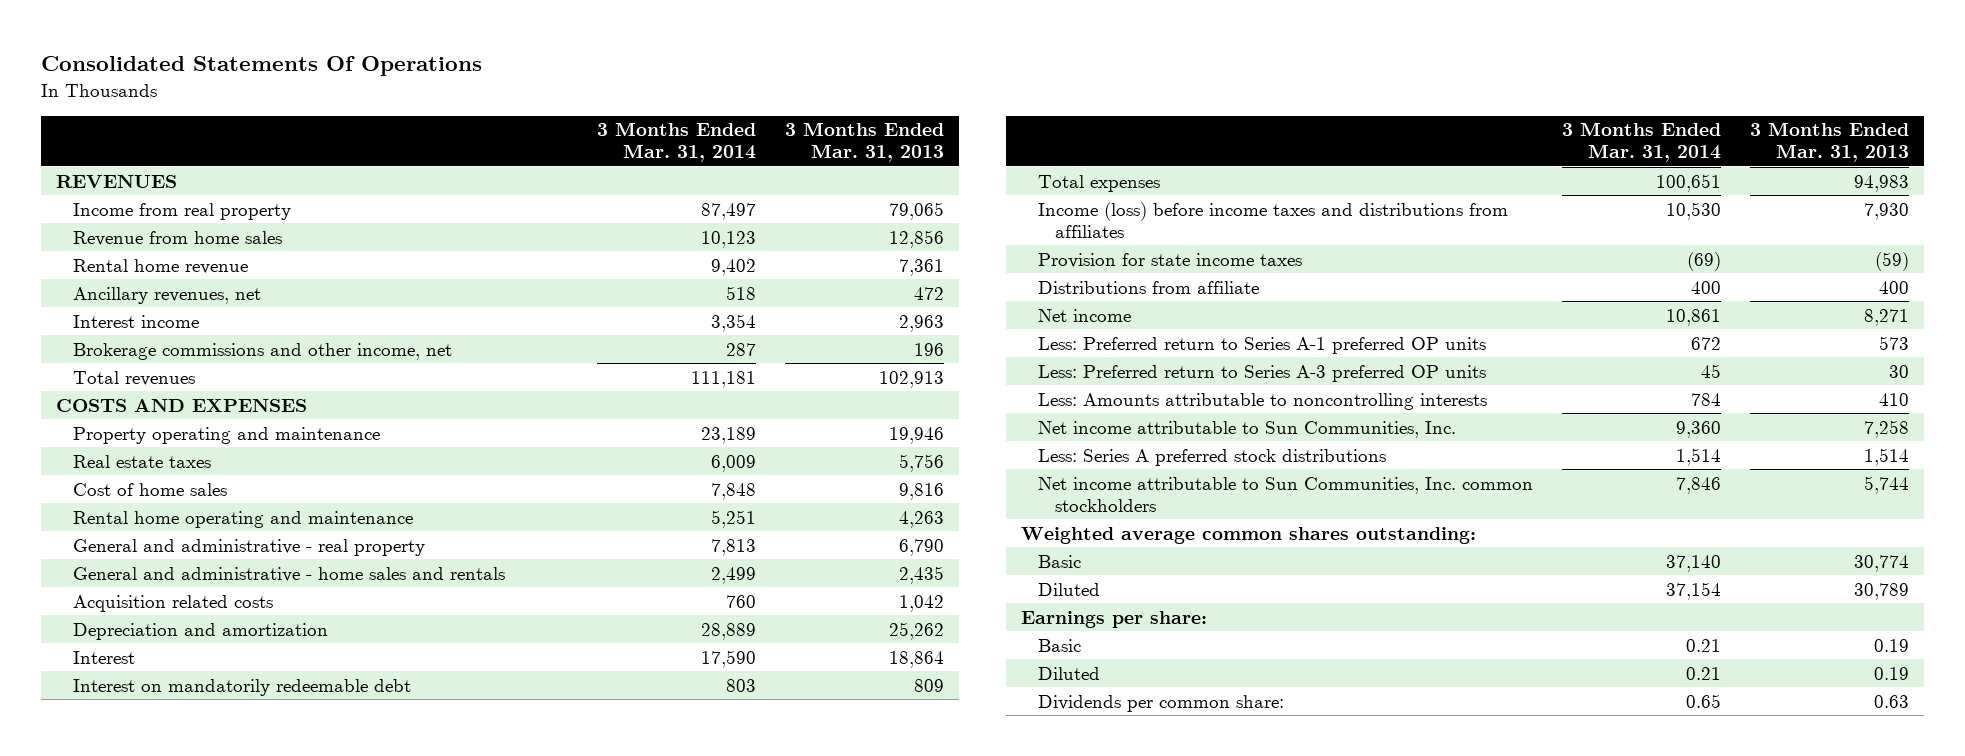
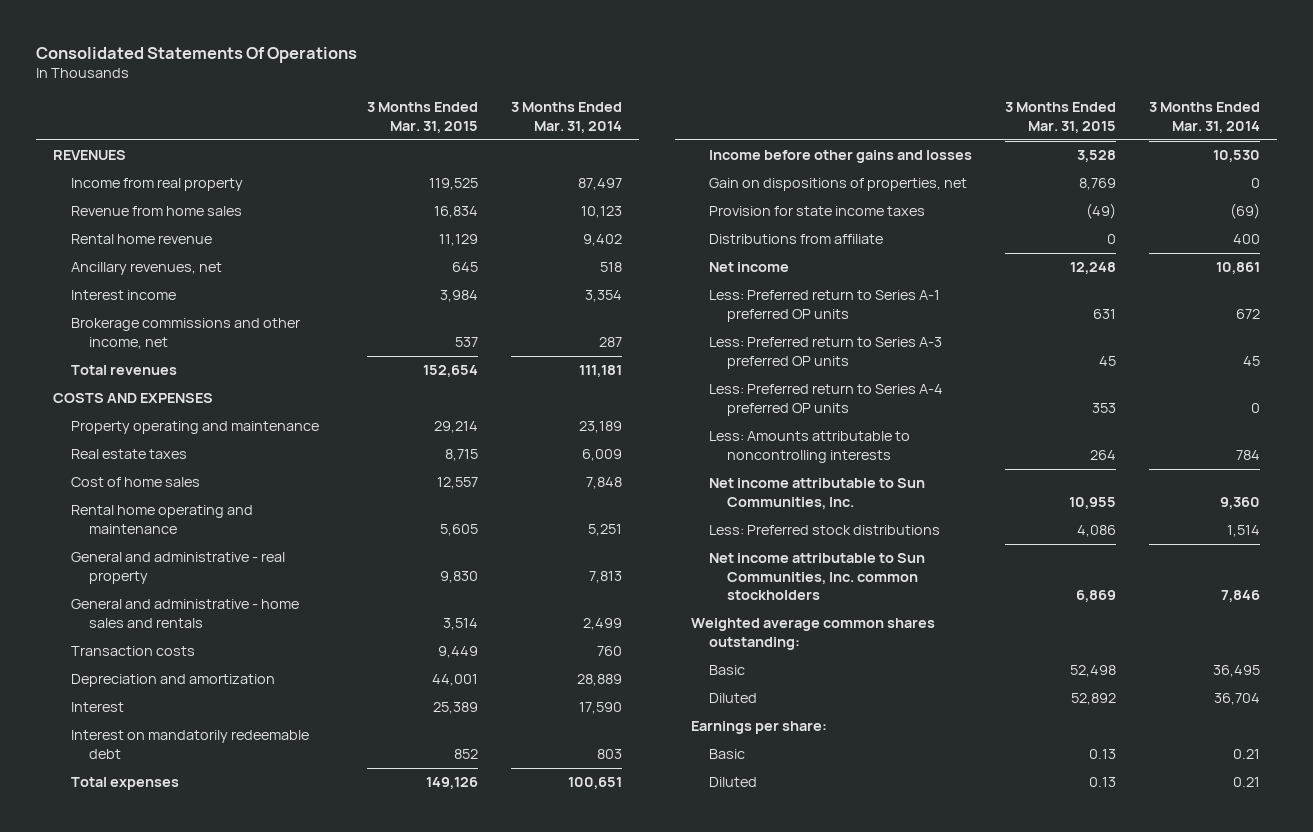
[785,122,945,163] 3 Months Ended Mar. 31, 2013 -> none
none -> [366,102,478,133] 3 Months Ended Mar. 31, 2015
[73,594,274,612] Acquisition related costs -> [70,646,195,657] Transaction costs
[1037,201,1508,238] Income (loss) before income taxes and distributions from affiliates -> [709,150,973,164] Income before other gains and losses
none -> [709,178,968,192] Gain on dispositions of properties, net
none -> [709,384,944,416] Less: Preferred return to Series A-4 preferred OP units
[1037,448,1386,466] Less: Series A preferred stock distributions -> [709,525,941,536] Less: Preferred stock distributions
[1666,554,1722,572] 37,140 -> [1213,665,1261,678] 36,495
[1666,581,1722,600] 37,154 -> [1214,693,1261,706] 36,704
[1037,694,1284,712] Dividends per common share: -> none

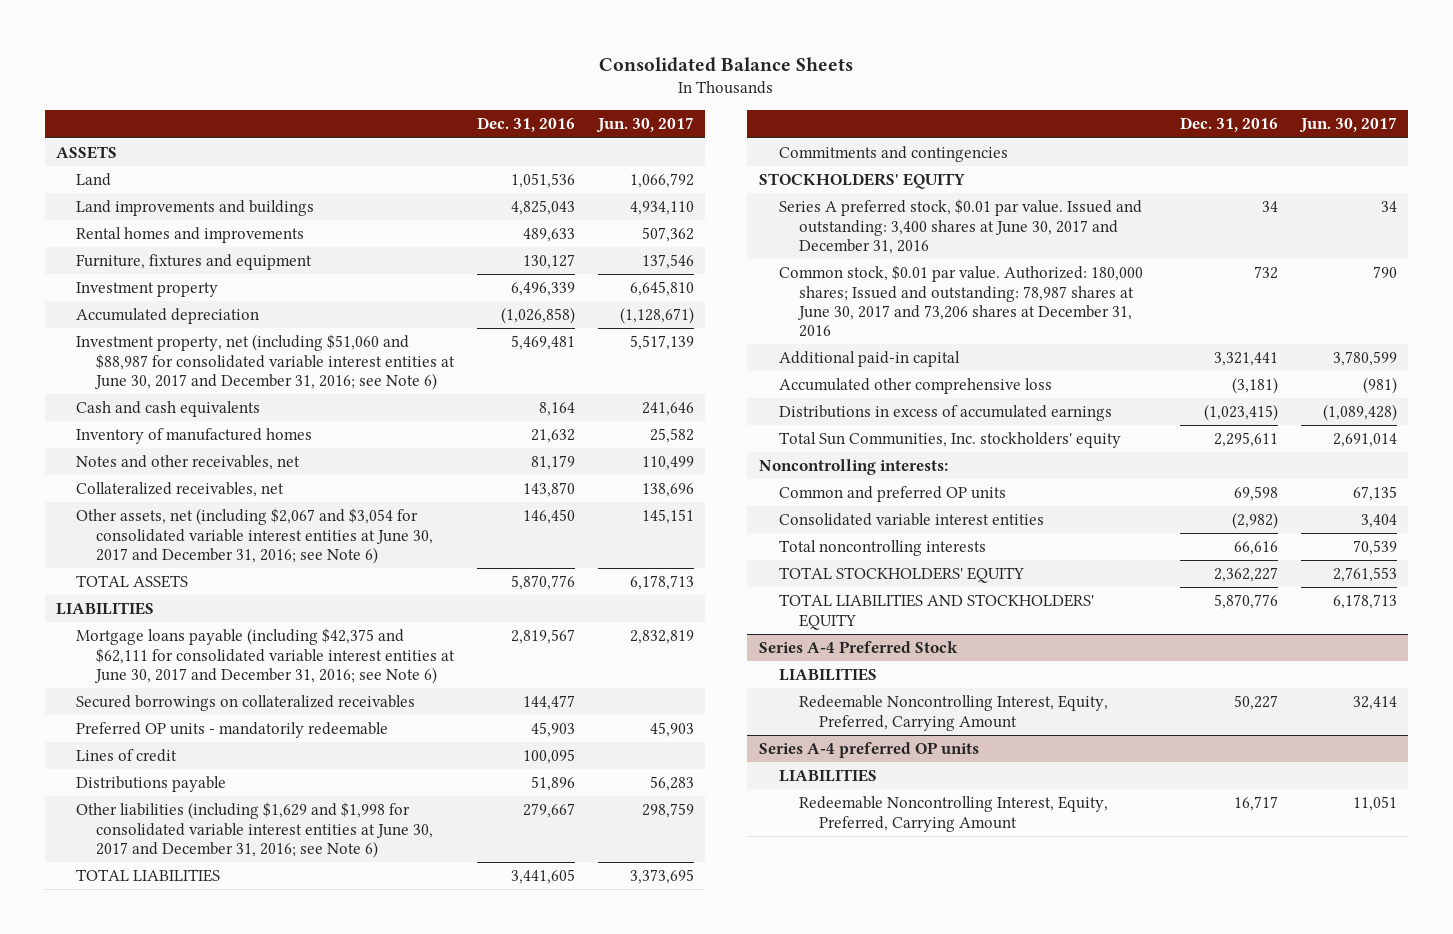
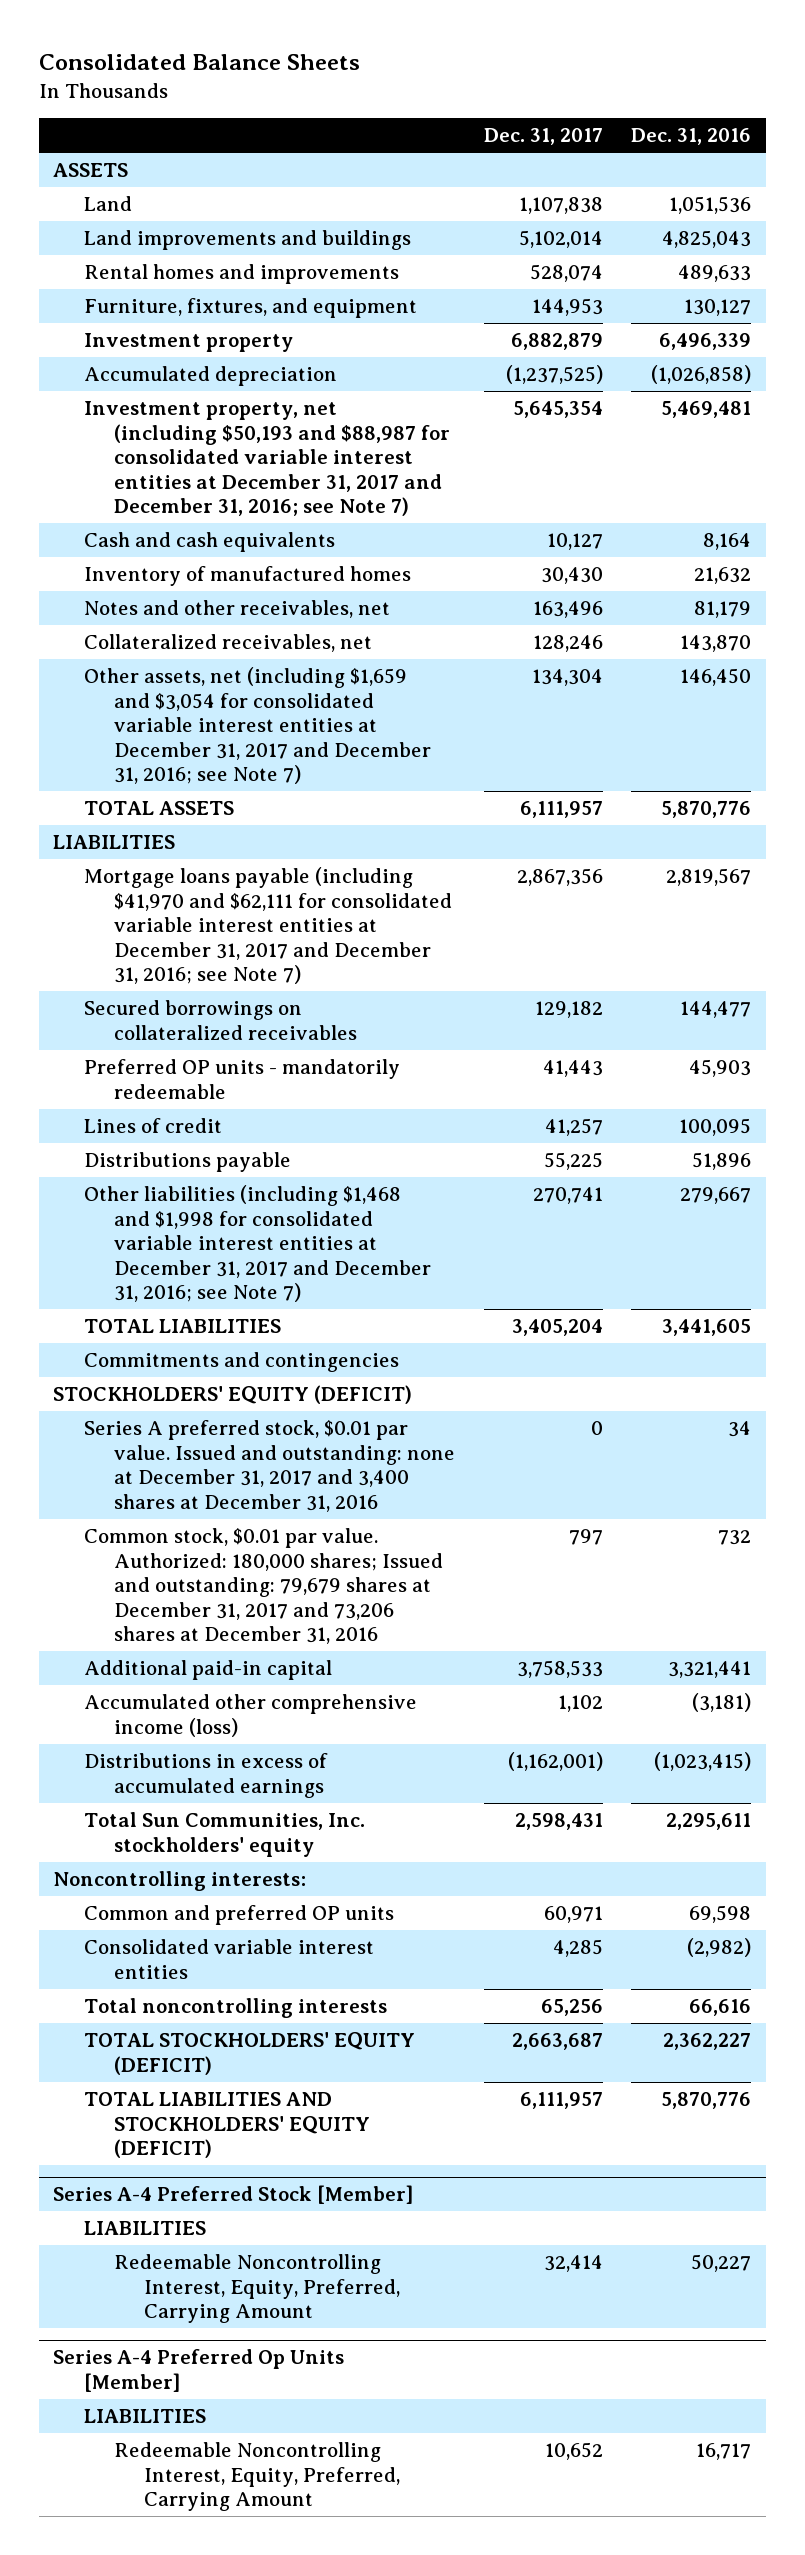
[595,117,694,134] Jun. 30, 2017 -> none
none -> [483,128,603,146] Dec. 31, 2017
[76,254,313,271] Furniture, fixtures and equipment -> [83,297,417,318] Furniture, fixtures, and equipment
[76,334,456,390] Investment property, net (including $51,060 and $88,987 for consolidated variable interest entities at June 30, 2017 and December 31, 2016; see Note 6) -> [83,400,450,517] Investment property, net (including $50,193 and $88,987 for consolidated variable interest entities at December 31, 2017 and December 31, 2016; see Note 7)
[76,508,434,564] Other assets, net (including $2,067 and $3,054 for consolidated variable interest entities at June 30, 2017 and December 31, 2016; see Note 6) -> [83,666,431,785] Other assets, net (including $1,659 and $3,054 for consolidated variable interest entities at December 31, 2017 and December 31, 2016; see Note 7)
[76,628,456,684] Mortgage loans payable (including $42,375 and $62,111 for consolidated variable interest entities at June 30, 2017 and December 31, 2016; see Note 6) -> [83,866,452,985] Mortgage loans payable (including $41,970 and $62,111 for consolidated variable interest entities at December 31, 2017 and December 31, 2016; see Note 7)
[76,802,434,858] Other liabilities (including $1,629 and $1,998 for consolidated variable interest entities at June 30, 2017 and December 31, 2016; see Note 6) -> [83,1184,431,1303] Other liabilities (including $1,468 and $1,998 for consolidated variable interest entities at December 31, 2017 and December 31, 2016; see Note 7)
[758,173,965,190] STOCKHOLDERS' EQUITY -> [53,1384,413,1404] STOCKHOLDERS' EQUITY (DEFICIT)
[778,199,1142,254] Series A preferred stock, $0.01 par value. Issued and outstanding: 3,400 shares at June 30, 2017 and December 31, 2016 -> [83,1419,455,1512] Series A preferred stock, $0.01 par value. Issued and outstanding: none at December 31, 2017 and 3,400 shares at December 31, 2016
[778,265,1143,338] Common stock, $0.01 par value. Authorized: 180,000 shares; Issued and outstanding: 78,987 shares at June 30, 2017 and 73,206 shares at December 31, 2016 -> [83,1527,443,1645] Common stock, $0.01 par value. Authorized: 180,000 shares; Issued and outstanding: 79,679 shares at December 31, 2017 and 73,206 shares at December 31, 2016
[778,378,1052,395] Accumulated other comprehensive loss -> [83,1693,417,1737] Accumulated other comprehensive income (loss)
[778,567,1024,584] TOTAL STOCKHOLDERS' EQUITY -> [83,2031,415,2075] TOTAL STOCKHOLDERS' EQUITY (DEFICIT)
[778,594,1094,630] TOTAL LIABILITIES AND STOCKHOLDERS' EQUITY -> [83,2091,370,2159] TOTAL LIABILITIES AND STOCKHOLDERS' EQUITY (DEFICIT)
[758,641,958,654] Series A-4 Preferred Stock -> [53,2185,414,2205] Series A-4 Preferred Stock [Member]
[758,742,979,759] Series A-4 preferred OP units -> [53,2349,345,2392] Series A-4 Preferred Op Units [Member]

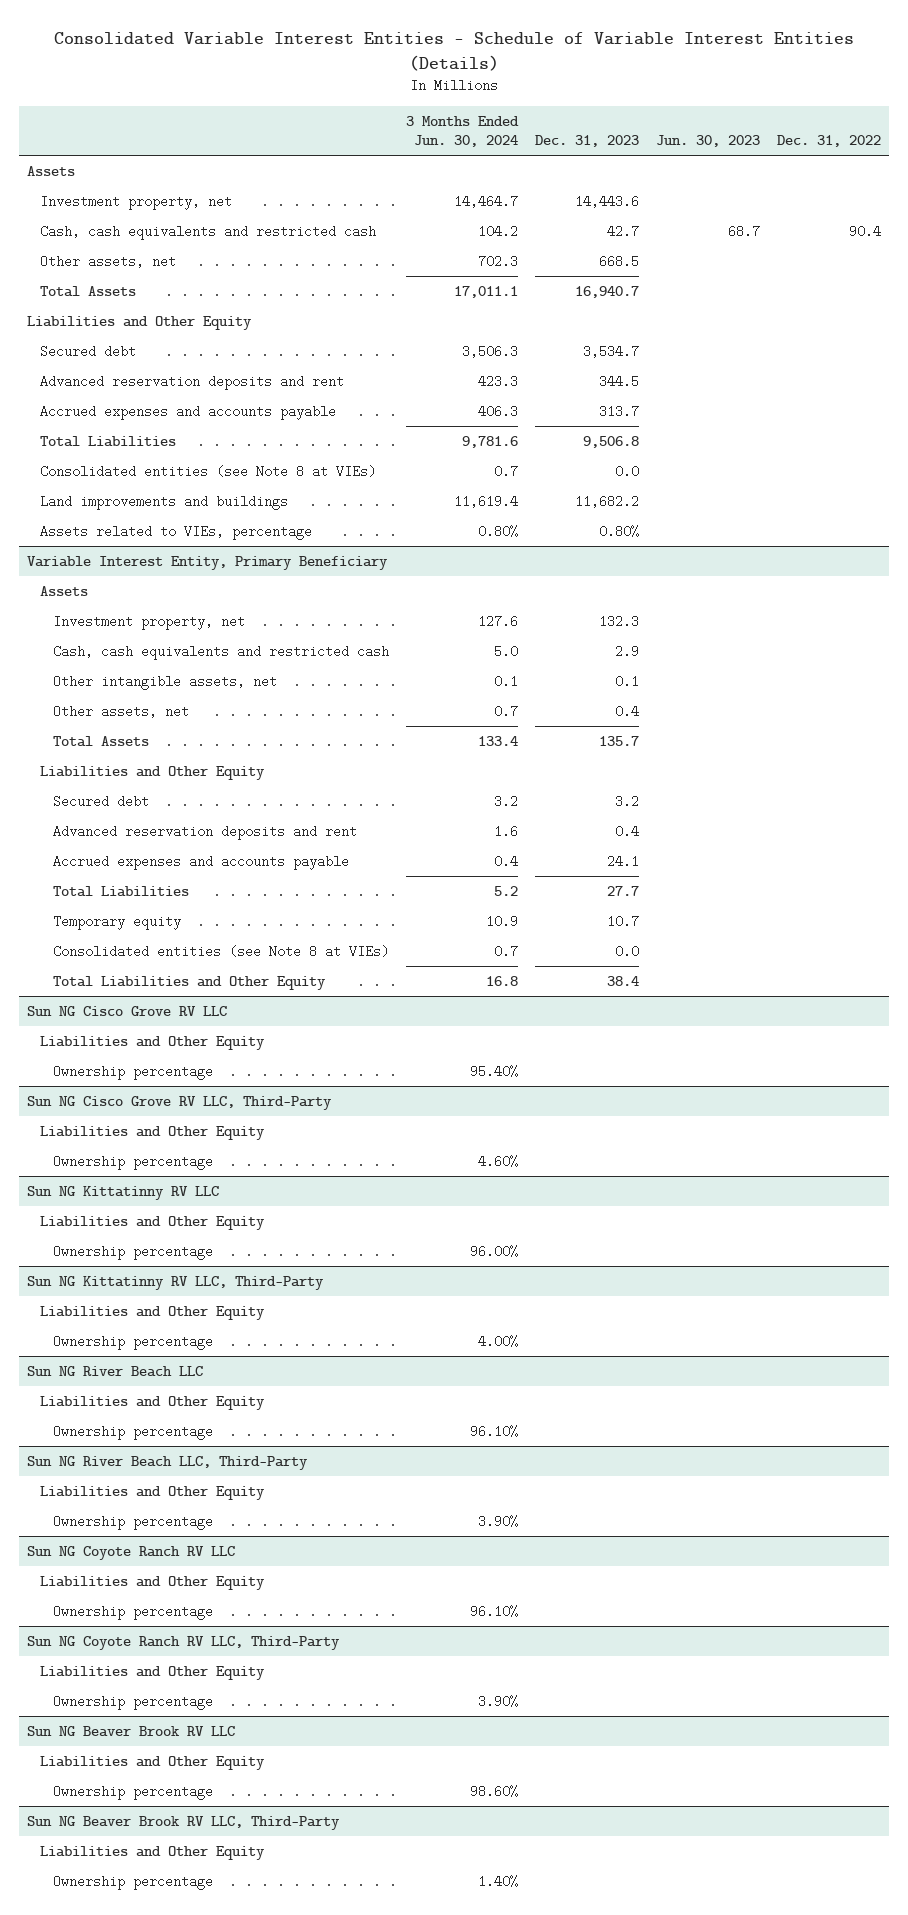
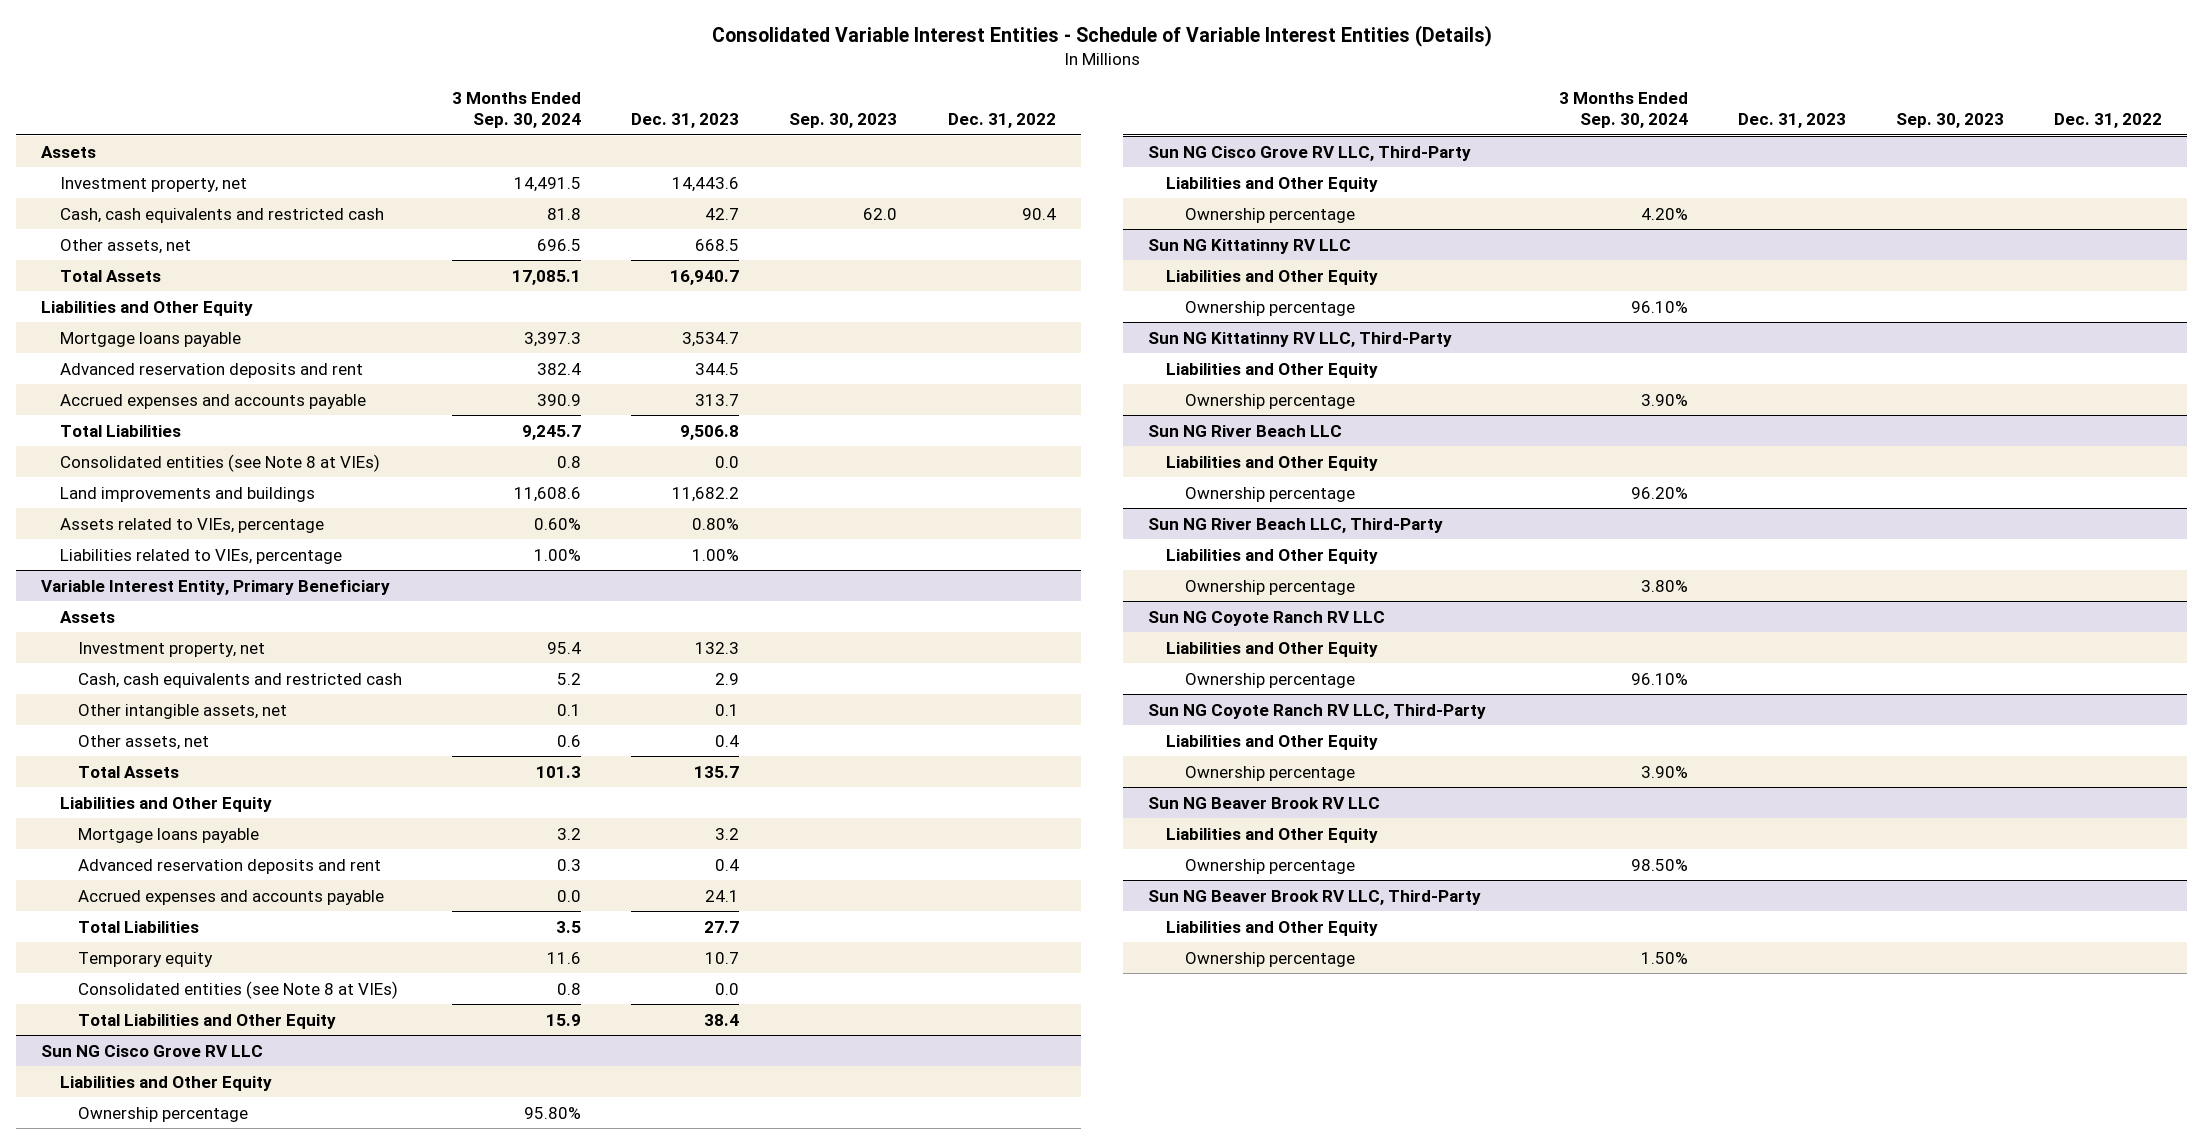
[405,116,519,148] 3 Months Ended Jun. 30, 2024 -> none
[655,135,760,148] Jun. 30, 2023 -> none
none -> [452,91,582,129] 3 Months Ended Sep. 30, 2024
none -> [789,113,898,129] Sep. 30, 2023
[40,344,137,358] Secured debt -> [59,331,241,347] Mortgage loans payable
none -> [59,548,342,564] Liabilities related to VIEs, percentage
[53,794,150,808] Secured debt -> [78,827,260,843] Mortgage loans payable

